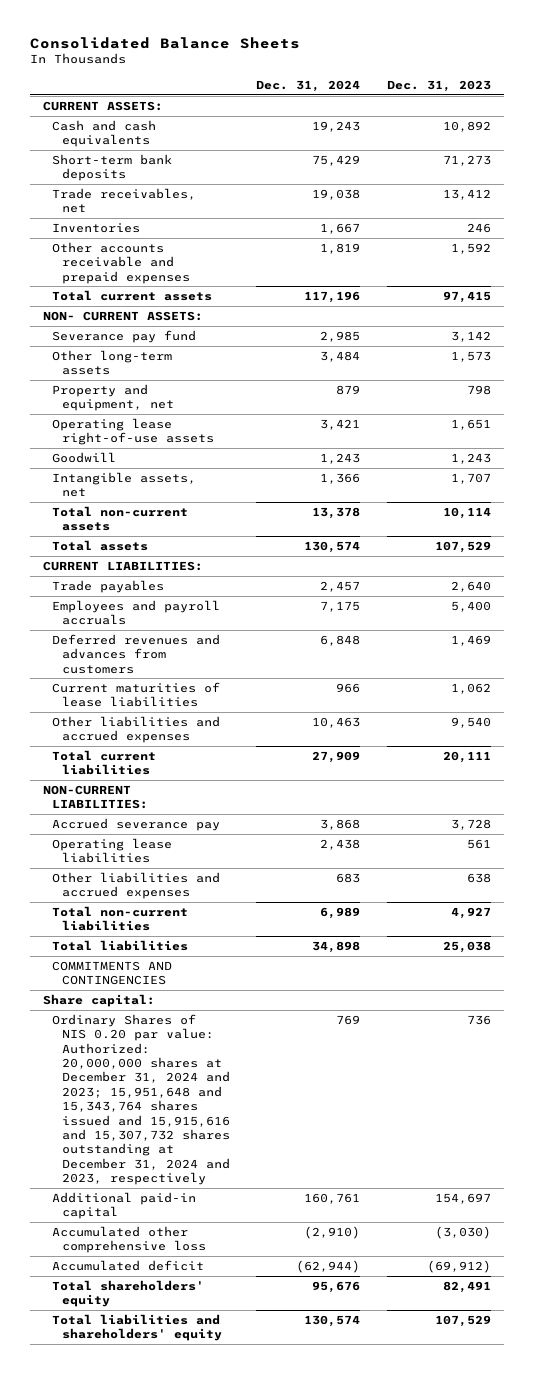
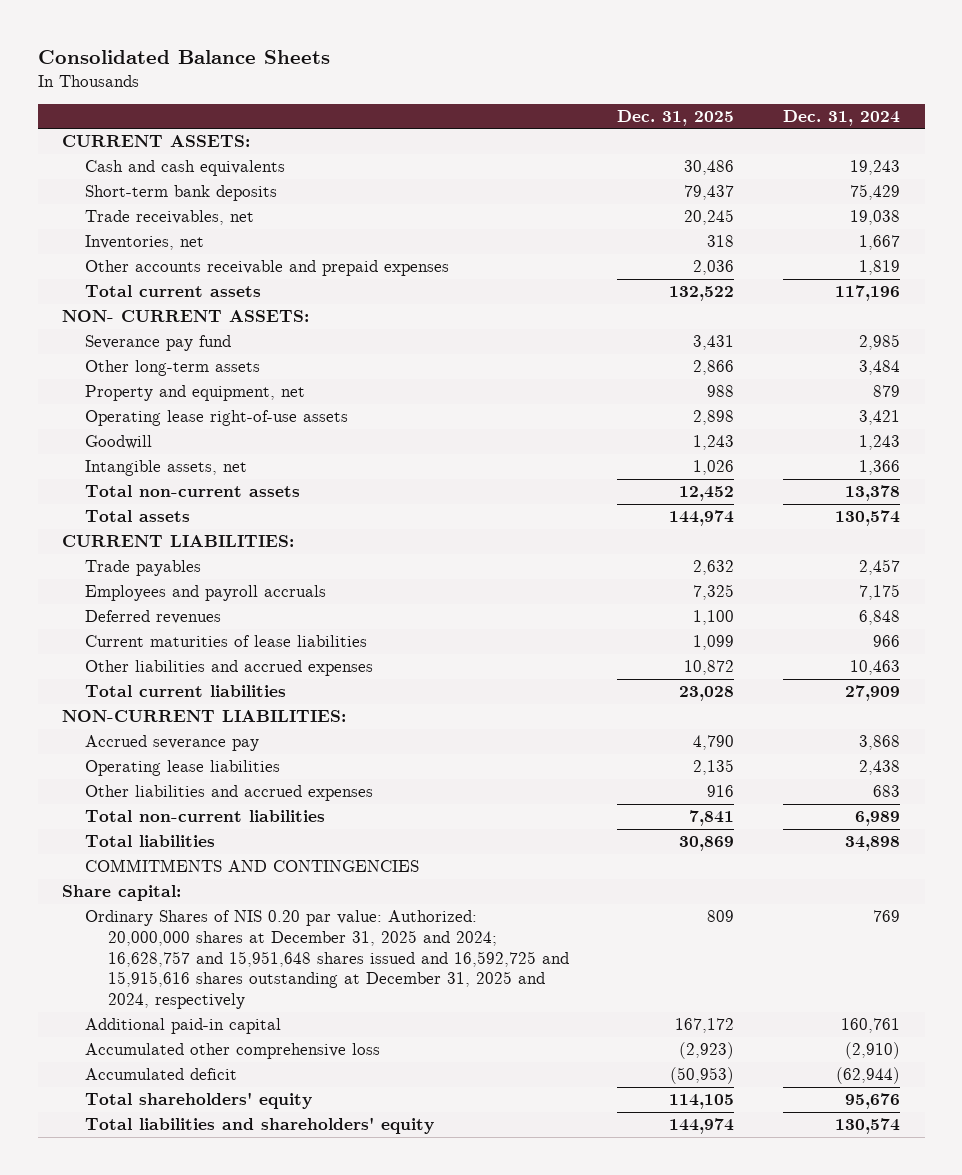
[386,79,491,92] Dec. 31, 2023 -> none
none -> [617,109,735,126] Dec. 31, 2025
[52,222,141,233] Inventories -> [84,235,204,251] Inventories, net
[52,633,221,674] Deferred revenues and advances from customers -> [84,610,221,625] Deferred revenues
[52,1013,230,1186] Ordinary Shares of NIS 0.20 par value: Authorized: 20,000,000 shares at December 31, 2024 and 2023; 15,951,648 and 15,343,764 shares issued and 15,915,616 and 15,307,732 shares outstanding at December 31, 2024 and 2023, respectively -> [84,910,569,1010] Ordinary Shares of NIS 0.20 par value: Authorized: 20,000,000 shares at December 31, 2025 and 2024; 16,628,757 and 15,951,648 shares issued and 16,592,725 and 15,915,616 shares outstanding at December 31, 2025 and 2024, respectively

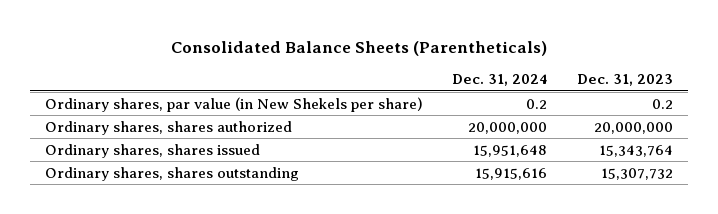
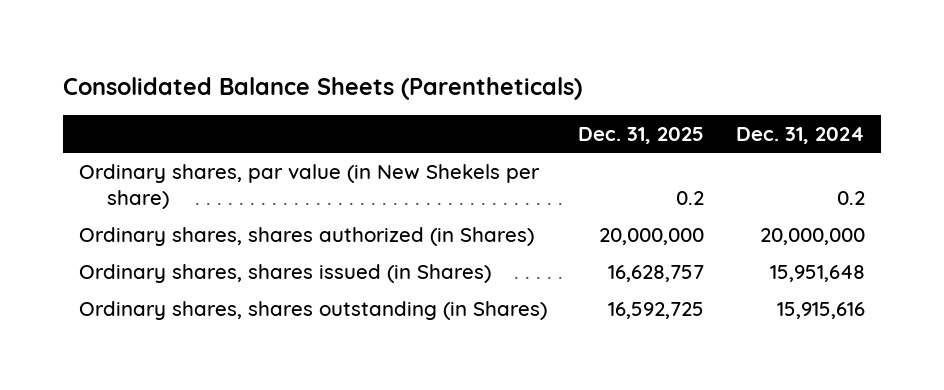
[576,74,673,87] Dec. 31, 2023 -> none
none -> [578,126,705,144] Dec. 31, 2025
[44,120,292,135] Ordinary shares, shares authorized -> [78,226,534,246] Ordinary shares, shares authorized (in Shares)
[44,143,260,158] Ordinary shares, shares issued -> [78,263,491,283] Ordinary shares, shares issued (in Shares)
[44,166,299,181] Ordinary shares, shares outstanding -> [78,300,547,320] Ordinary shares, shares outstanding (in Shares)

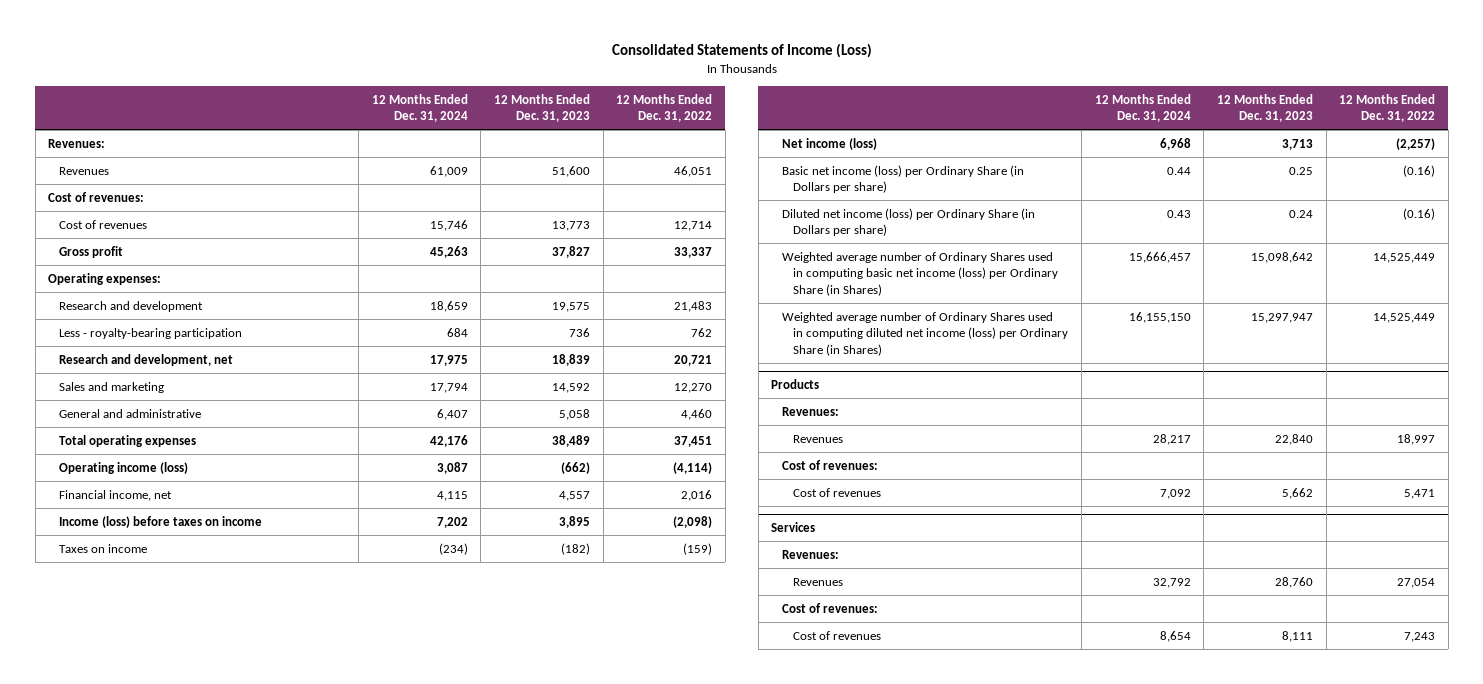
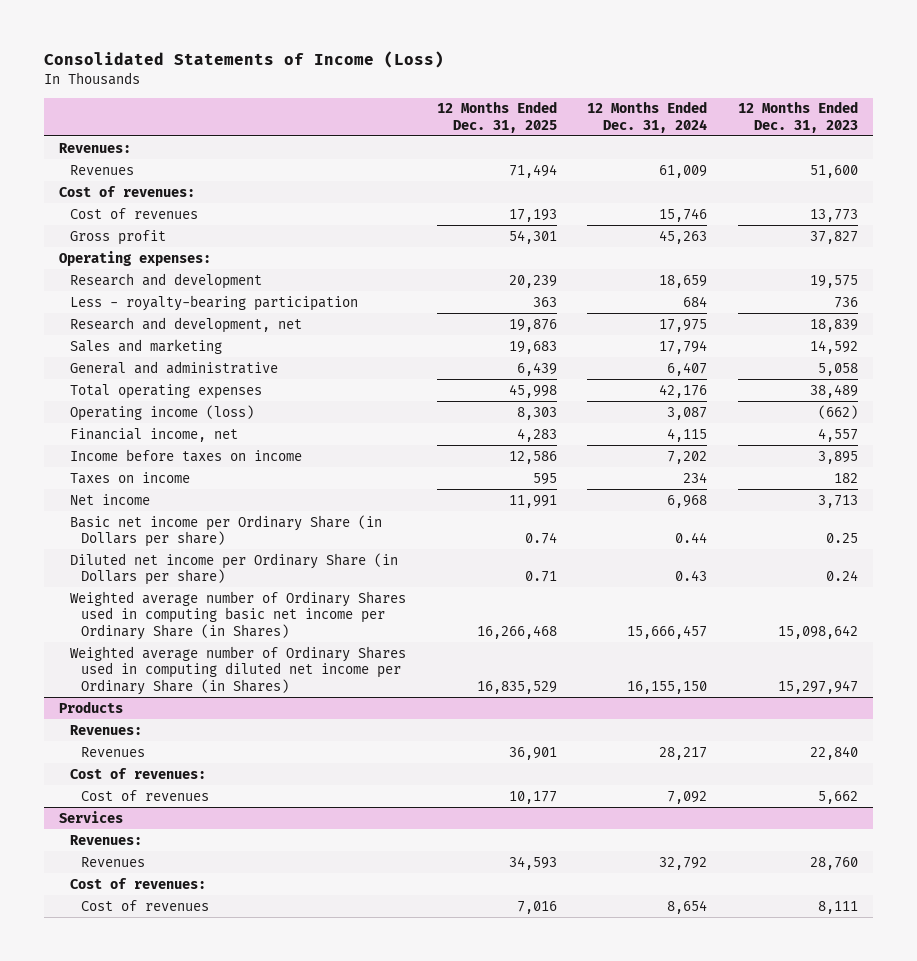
[616,93,713,123] 12 Months Ended Dec. 31, 2022 -> none
none -> [436,101,557,133] 12 Months Ended Dec. 31, 2025
[59,515,263,528] Income (loss) before taxes on income -> [70,448,303,462] Income before taxes on income
[438,542,468,555] (234) -> [683,471,708,483] 234
[560,542,590,555] (182) -> [833,472,858,483] 182
[782,137,878,150] Net income (loss) -> [70,493,151,505] Net income
[782,164,1025,194] Basic net income (loss) per Ordinary Share (in Dollars per share) -> [70,514,383,548] Basic net income per Ordinary Share (in Dollars per share)
[782,207,1036,237] Diluted net income (loss) per Ordinary Share (in Dollars per share) -> [70,552,399,586] Diluted net income per Ordinary Share (in Dollars per share)
[782,251,1059,296] Weighted average number of Ordinary Shares used in computing basic net income (loss) per Ordinary Share (in Shares) -> [70,590,407,640] Weighted average number of Ordinary Shares used in computing basic net income per Ordinary Share (in Shares)
[782,311,1069,356] Weighted average number of Ordinary Shares used in computing diluted net income (loss) per Ordinary Share (in Shares) -> [70,645,407,695] Weighted average number of Ordinary Shares used in computing diluted net income per Ordinary Share (in Shares)

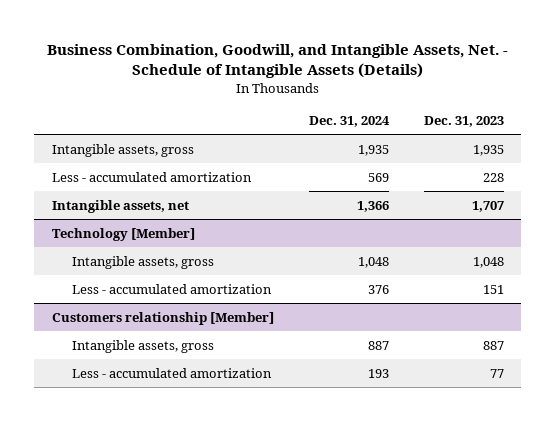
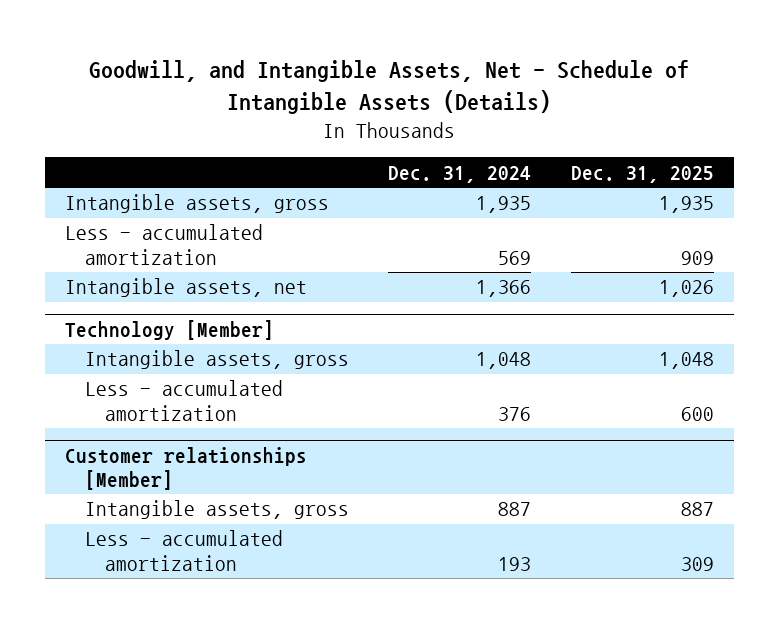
[46,43,508,79] Business Combination, Goodwill, and Intangible Assets, Net. - Schedule of Intangible Assets (Details) -> [89,59,690,114] Goodwill, and Intangible Assets, Net - Schedule of Intangible Assets (Details)
[423,116,504,128] Dec. 31, 2023 -> none
none -> [571,165,715,183] Dec. 31, 2025
[51,311,274,325] Customers relationship [Member] -> [64,446,307,490] Customer relationships [Member]

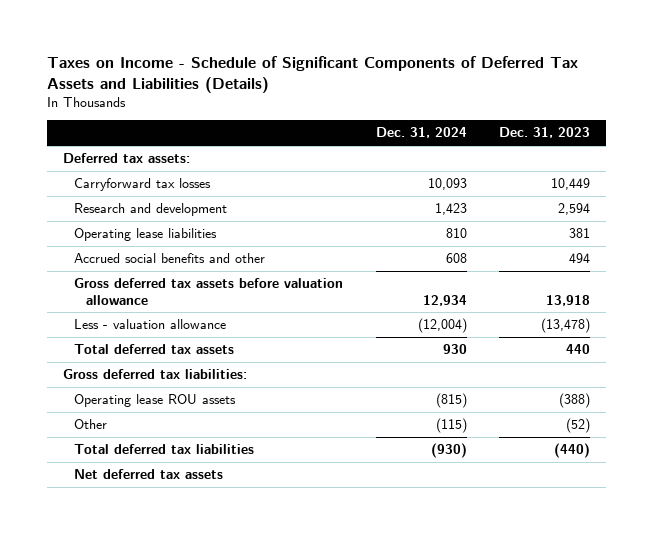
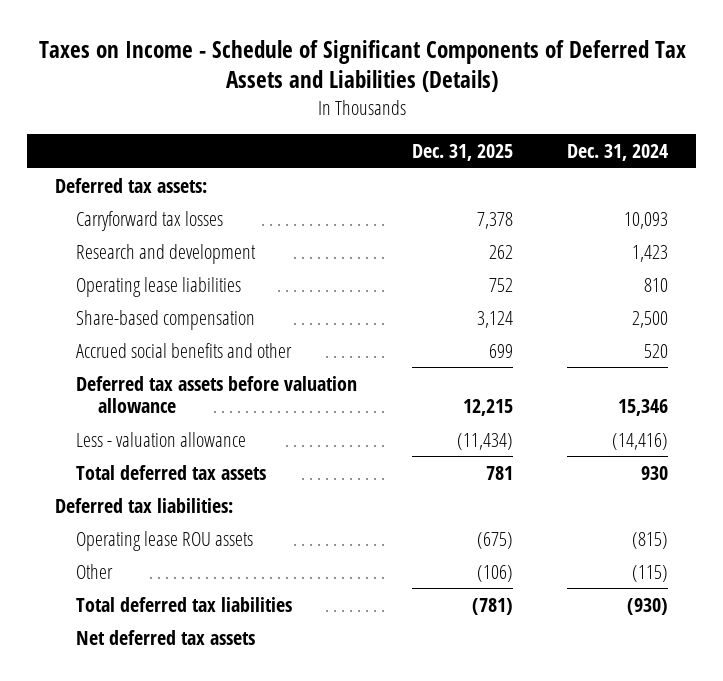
[499,127,591,139] Dec. 31, 2023 -> none
none -> [411,143,513,161] Dec. 31, 2025
none -> [76,309,256,330] Share-based compensation
[445,253,467,264] 608 -> [644,343,669,358] 520
[74,278,344,305] Gross deferred tax assets before valuation allowance -> [76,375,358,414] Deferred tax assets before valuation allowance
[422,294,467,306] 12,934 -> [618,399,669,417] 15,346
[417,318,467,334] (12,004) -> [612,432,669,450] (14,416)
[62,369,247,380] Gross deferred tax liabilities: -> [54,497,233,513] Deferred tax liabilities:

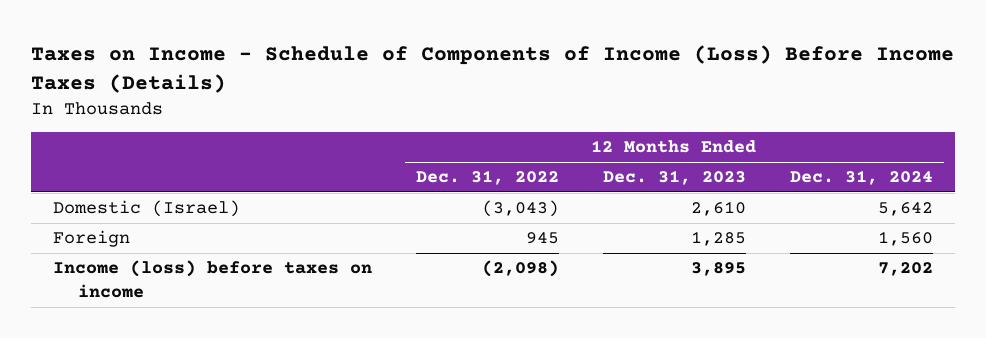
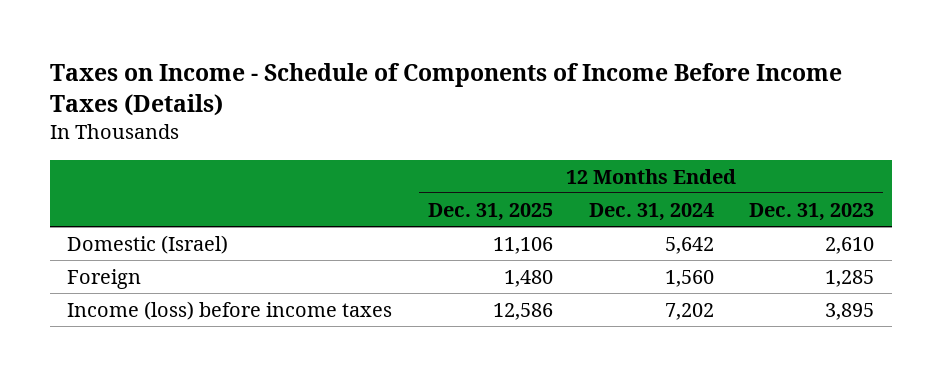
[31,45,955,93] Taxes on Income - Schedule of Components of Income (Loss) Before Income Taxes (Details) -> [49,62,842,117] Taxes on Income - Schedule of Components of Income Before Income Taxes (Details)
[416,170,560,186] Dec. 31, 2022 -> none
none -> [428,202,554,221] Dec. 31, 2025
[53,260,373,299] Income (loss) before taxes on income -> [67,300,393,320] Income (loss) before income taxes

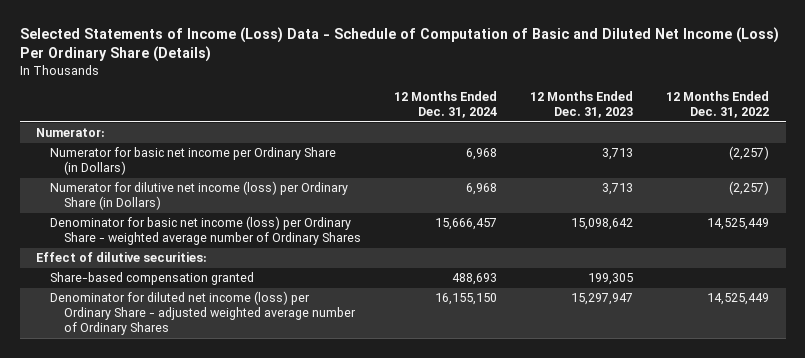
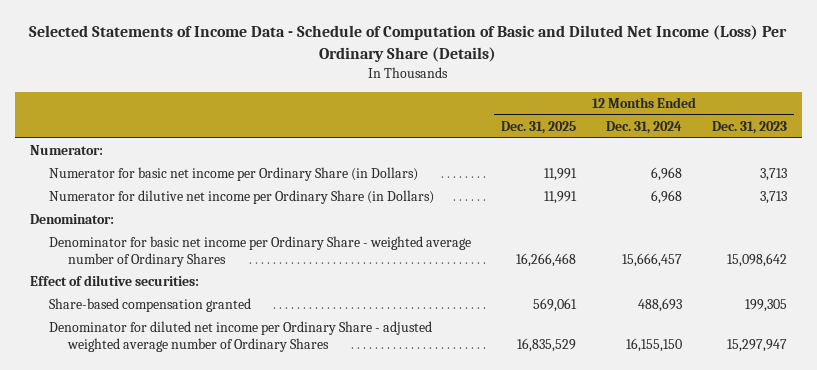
[19,26,779,62] Selected Statements of Income (Loss) Data - Schedule of Computation of Basic and Diluted Net Income (Loss) Per Ordinary Share (Details) -> [29,25,788,62] Selected Statements of Income Data - Schedule of Computation of Basic and Diluted Net Income (Loss) Per Ordinary Share (Details)
[666,91,770,119] 12 Months Ended Dec. 31, 2022 -> none
none -> [501,120,577,134] Dec. 31, 2025
[50,181,349,211] Numerator for dilutive net income (loss) per Ordinary Share (in Dollars) -> [49,190,435,205] Numerator for dilutive net income per Ordinary Share (in Dollars)
none -> [30,214,115,225] Denominator:
[50,216,362,246] Denominator for basic net income (loss) per Ordinary Share - weighted average number of Ordinary Shares -> [49,236,472,267] Denominator for basic net income per Ordinary Share - weighted average number of Ordinary Shares
[50,291,357,336] Denominator for diluted net income (loss) per Ordinary Share - adjusted weighted average number of Ordinary Shares -> [49,321,433,352] Denominator for diluted net income per Ordinary Share - adjusted weighted average number of Ordinary Shares

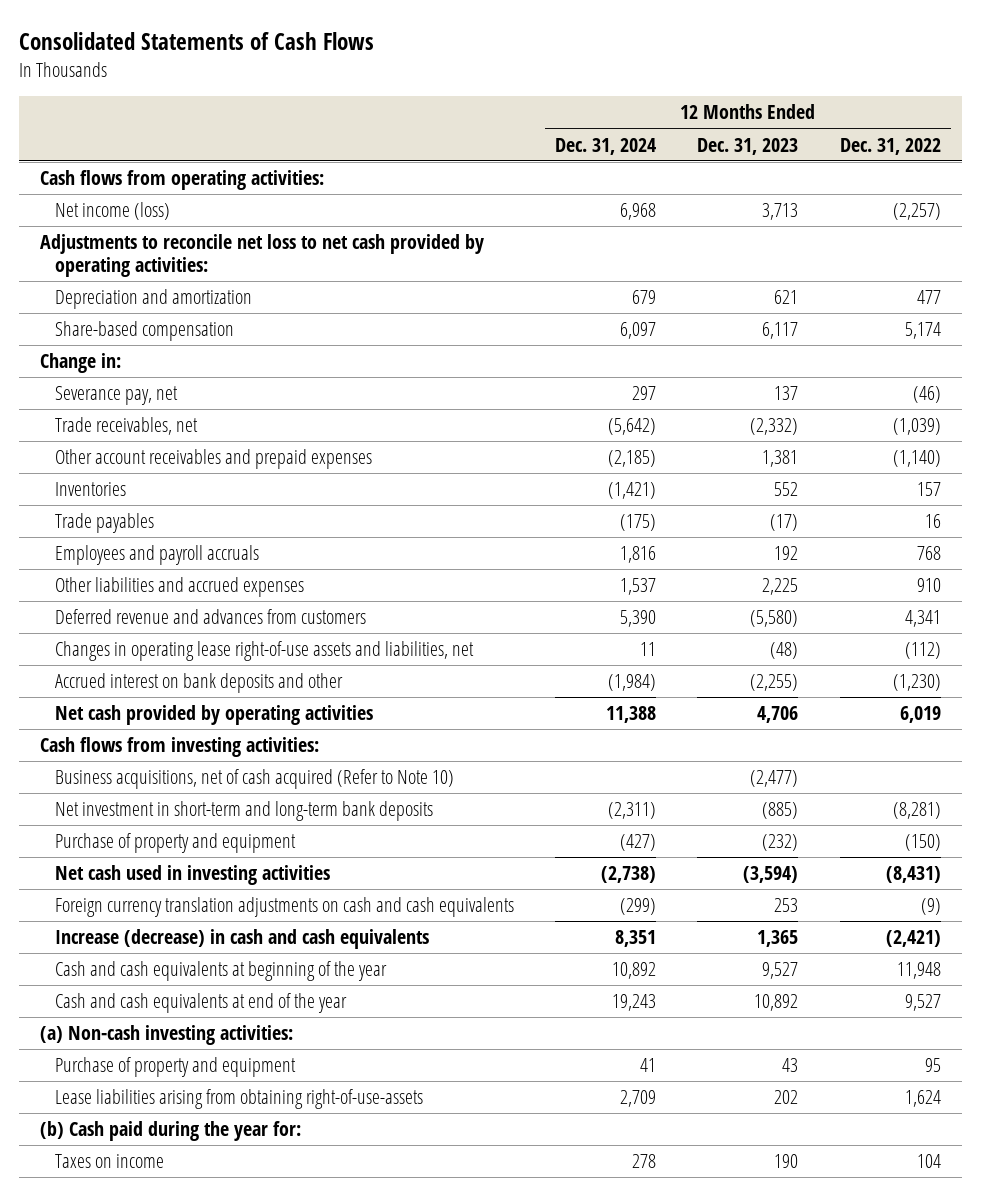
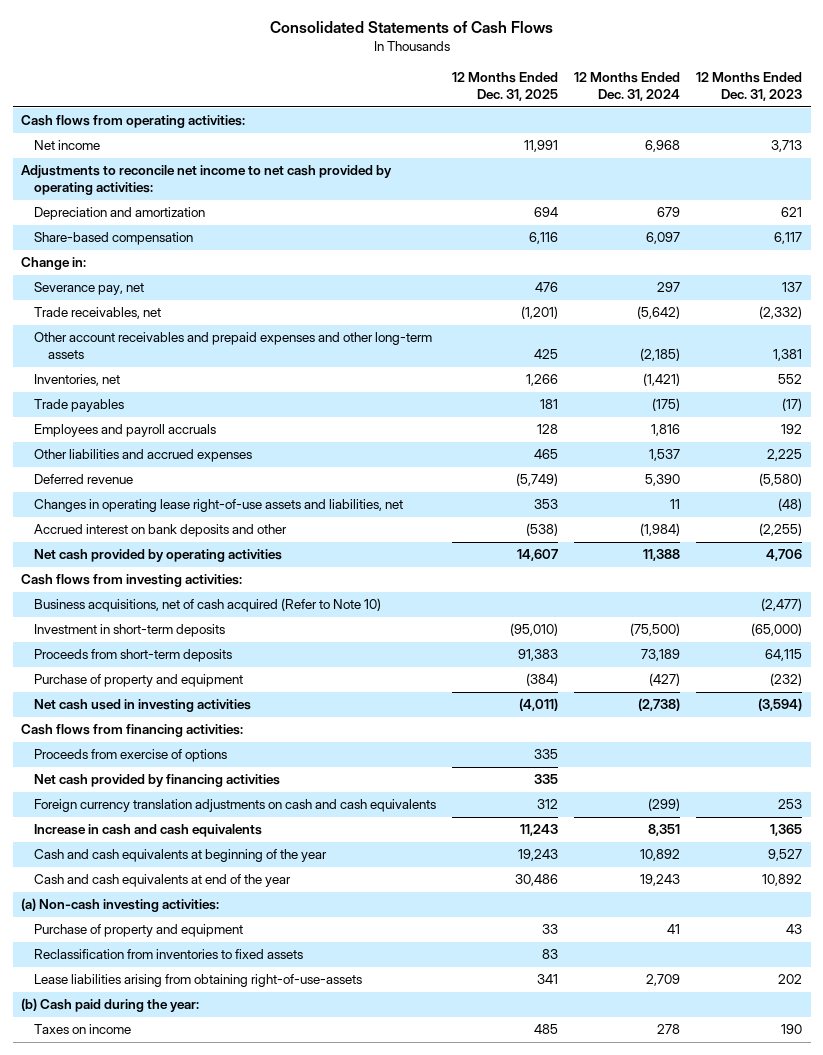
[839,137,941,155] Dec. 31, 2022 -> none
none -> [452,72,559,102] 12 Months Ended Dec. 31, 2025
[54,202,170,221] Net income (loss) -> [34,140,101,151] Net income
[40,234,485,277] Adjustments to reconcile net loss to net cash provided by operating activities: -> [20,165,392,196] Adjustments to reconcile net income to net cash provided by operating activities:
[54,449,372,470] Other account receivables and prepaid expenses -> [34,332,433,360] Other account receivables and prepaid expenses and other long-term assets
[54,482,126,497] Inventories -> [34,374,121,387] Inventories, net
[54,609,366,625] Deferred revenue and advances from customers -> [34,474,134,485] Deferred revenue
none -> [34,624,226,638] Investment in short-term deposits
[54,801,433,822] Net investment in short-term and long-term bank deposits -> [34,649,233,663] Proceeds from short-term deposits
[608,802,657,820] (2,311) -> [641,649,681,662] 73,189
[762,802,799,820] (885) -> [765,649,803,662] 64,115
none -> [20,724,243,738] Cash flows from financing activities:
none -> [34,749,228,763] Proceeds from exercise of options
none -> [34,774,281,788] Net cash provided by financing activities
[54,929,429,950] Increase (decrease) in cash and cash equivalents -> [34,824,263,838] Increase in cash and cash equivalents
none -> [34,949,304,960] Reclassification from inventories to fixed assets
[40,1121,302,1142] (b) Cash paid during the year for: -> [20,998,199,1013] (b) Cash paid during the year:

